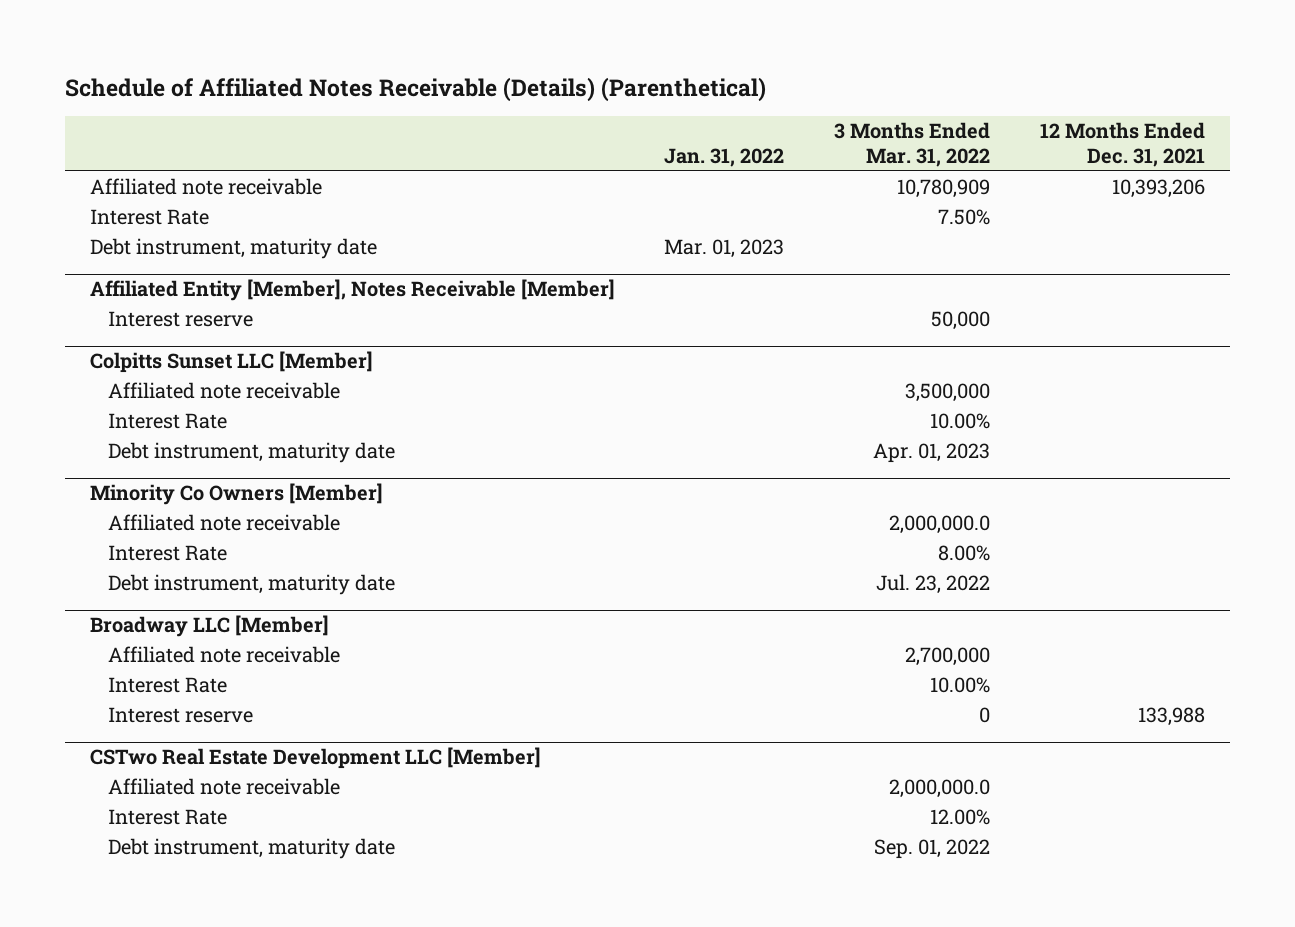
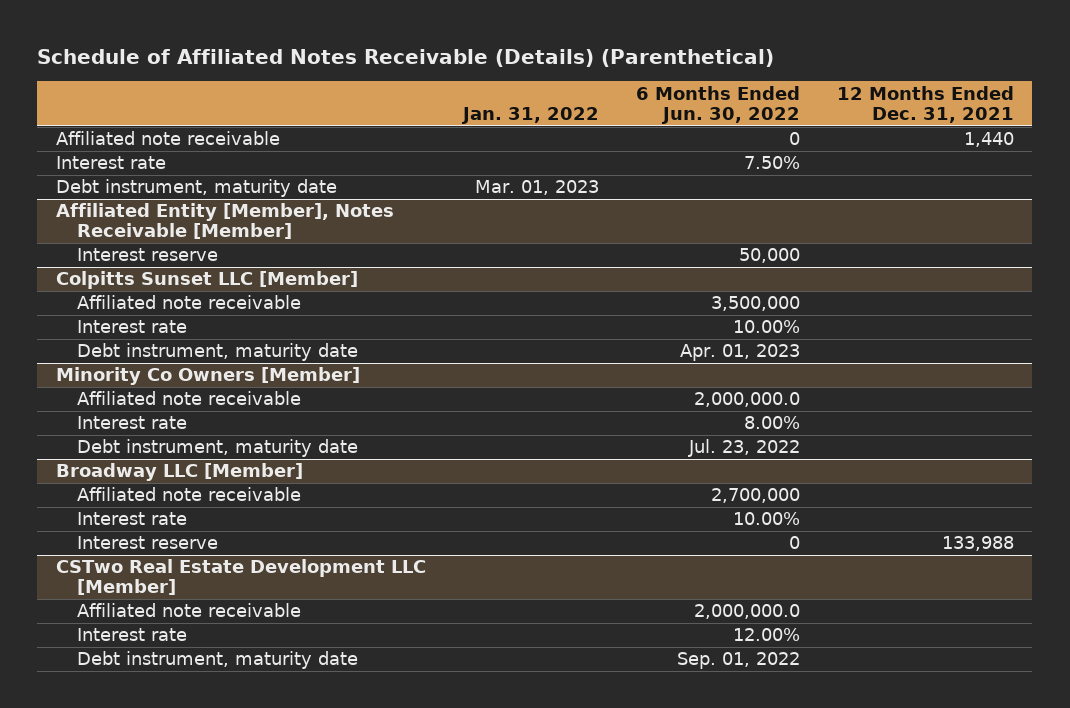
[834,122,991,167] 3 Months Ended Mar. 31, 2022 -> none
none -> [635,85,800,124] 6 Months Ended Jun. 30, 2022
[1112,179,1206,199] 10,393,206 -> [963,132,1014,148] 1,440
[89,209,209,226] Interest Rate -> [55,156,166,170] Interest rate
[107,413,227,430] Interest Rate -> [77,320,188,334] Interest rate
[107,545,227,562] Interest Rate -> [77,416,188,430] Interest rate
[107,677,227,694] Interest Rate -> [77,512,188,526] Interest rate
[107,809,227,826] Interest Rate -> [77,628,188,642] Interest rate

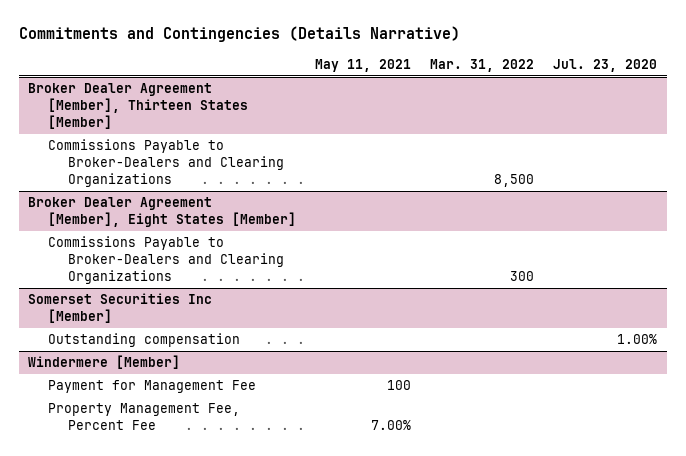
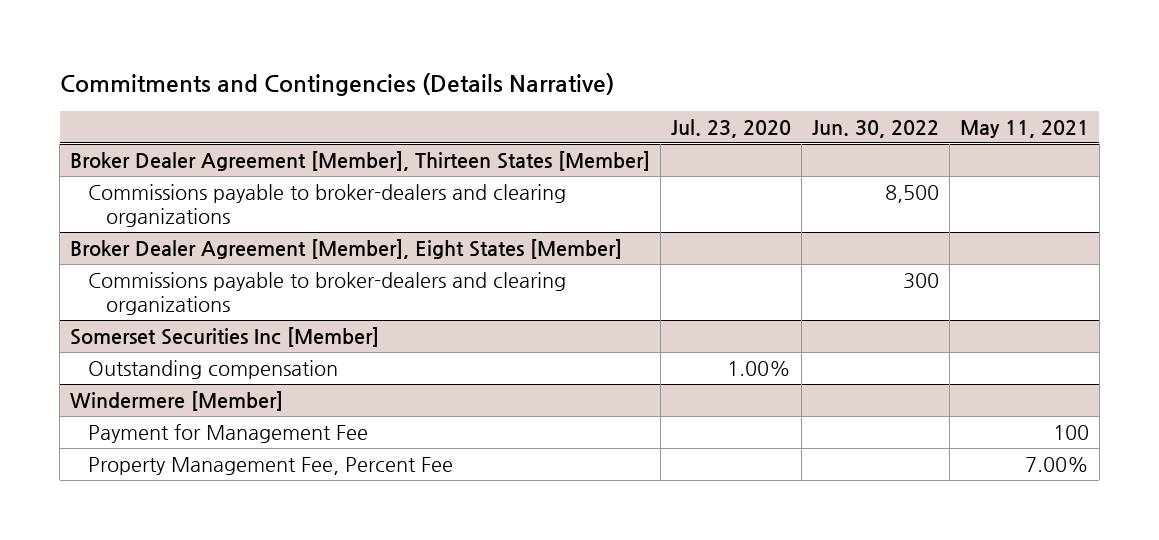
[430,58,535,72] Mar. 31, 2022 -> none
none -> [811,119,939,138] Jun. 30, 2022
[47,139,284,188] Commissions Payable to Broker-Dealers and Clearing Organizations -> [88,184,567,227] Commissions payable to broker-dealers and clearing organizations
[47,236,284,285] Commissions Payable to Broker-Dealers and Clearing Organizations -> [88,272,567,315] Commissions payable to broker-dealers and clearing organizations

